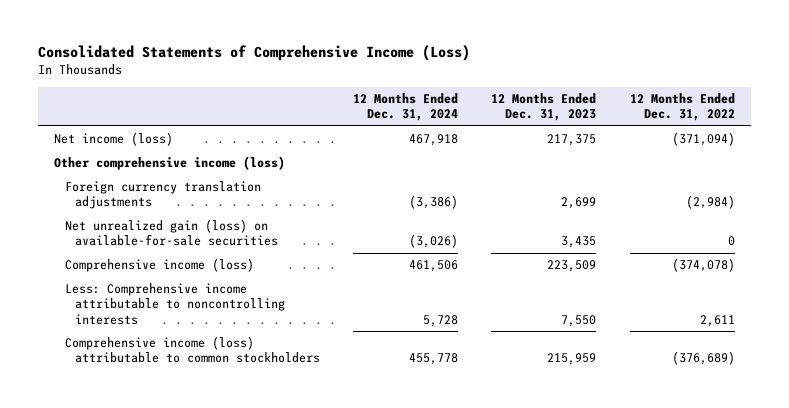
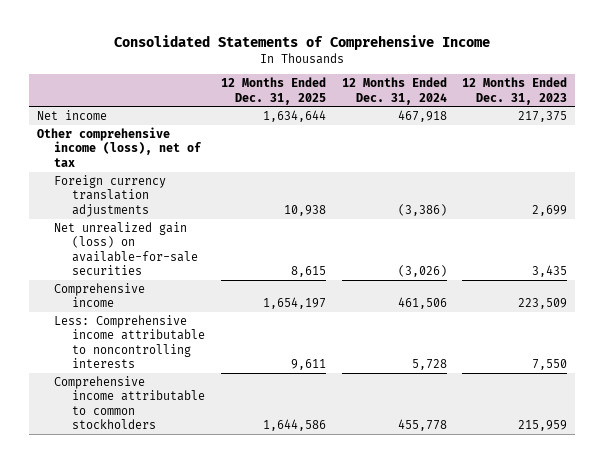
[37,45,470,62] Consolidated Statements of Comprehensive Income (Loss) -> [114,34,491,50] Consolidated Statements of Comprehensive Income
[629,93,735,122] 12 Months Ended Dec. 31, 2022 -> none
none -> [220,77,326,105] 12 Months Ended Dec. 31, 2025
[54,132,174,147] Net income (loss) -> [36,109,107,120] Net income
[54,156,286,171] Other comprehensive income (loss) -> [36,126,202,167] Other comprehensive income (loss), net of tax
[64,258,254,273] Comprehensive income (loss) -> [54,282,146,308] Comprehensive income
[64,336,320,364] Comprehensive income (loss) attributable to common stockholders -> [54,375,205,430] Comprehensive income attributable to common stockholders

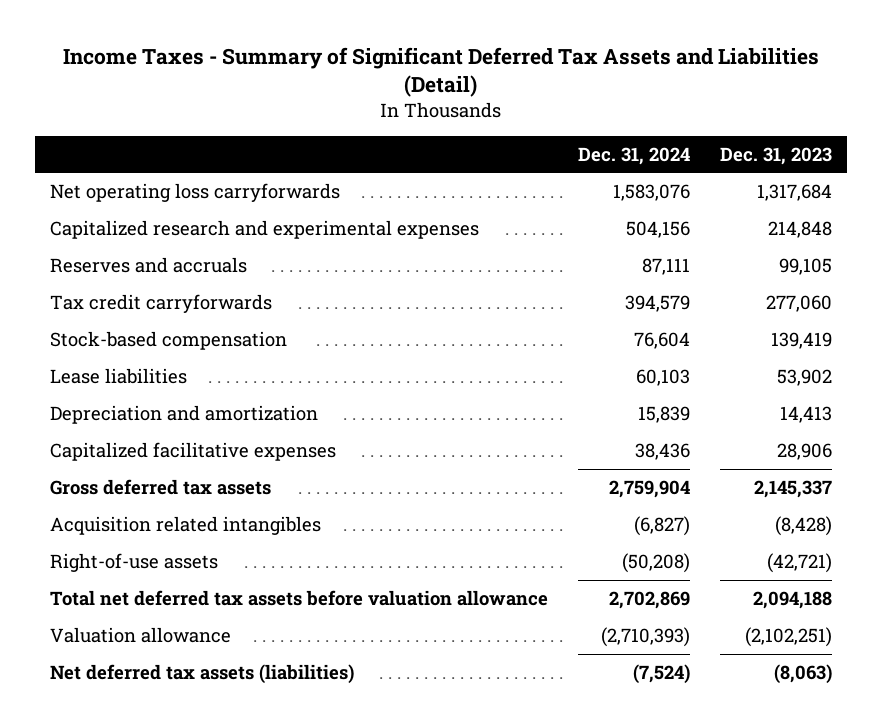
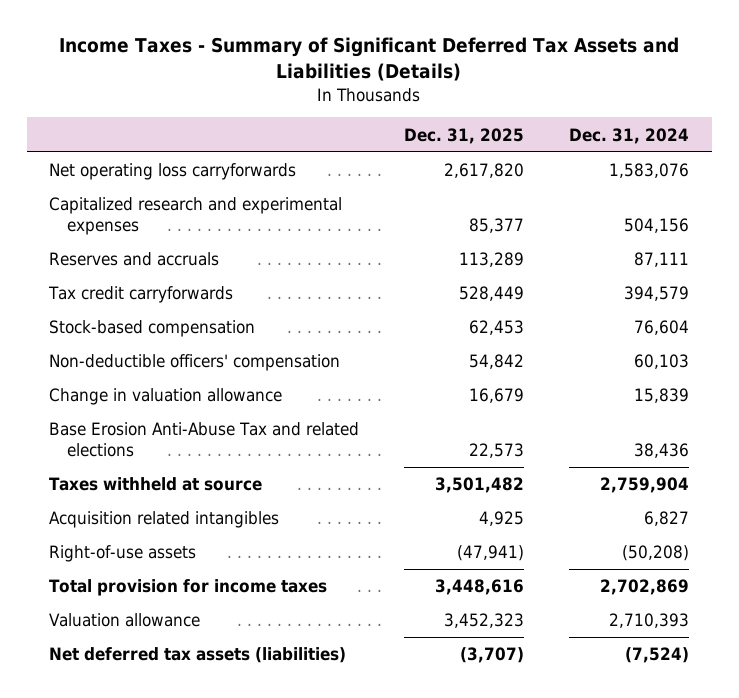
[63,46,820,98] Income Taxes - Summary of Significant Deferred Tax Assets and Liabilities (Detail) -> [59,37,680,82] Income Taxes - Summary of Significant Deferred Tax Assets and Liabilities (Details)
[720,146,833,165] Dec. 31, 2023 -> none
none -> [404,127,525,144] Dec. 31, 2025
[50,367,188,384] Lease liabilities -> [49,354,341,372] Non-deductible officers' compensation
[50,404,319,424] Depreciation and amortization -> [49,388,283,406] Change in valuation allowance
[50,441,337,461] Capitalized facilitative expenses -> [49,422,360,458] Base Erosion Anti-Abuse Tax and related elections
[50,478,272,495] Gross deferred tax assets -> [49,477,263,492] Taxes withheld at source
[634,515,691,536] (6,827) -> [644,511,690,527] 6,827
[50,589,549,606] Total net deferred tax assets before valuation allowance -> [49,579,328,597] Total provision for income taxes
[601,626,691,647] (2,710,393) -> [609,613,690,629] 2,710,393

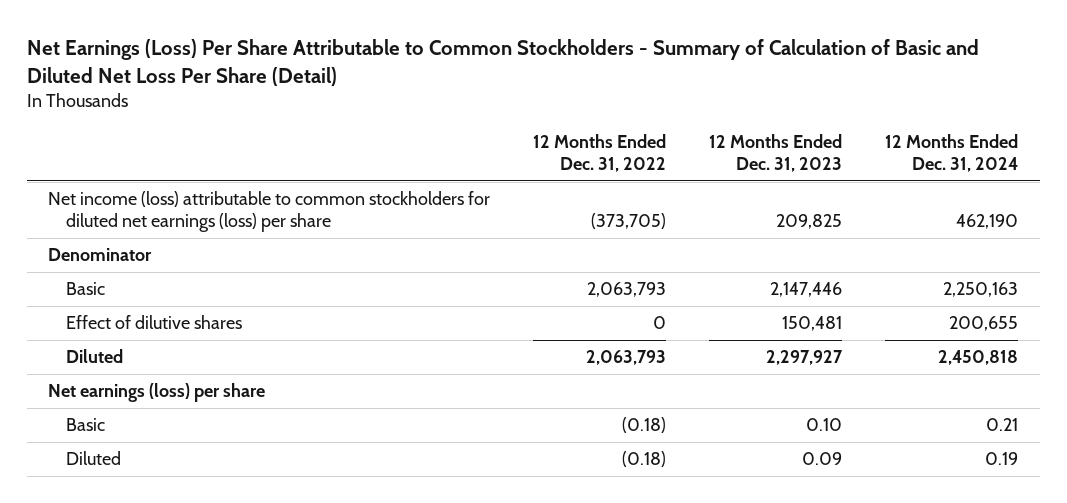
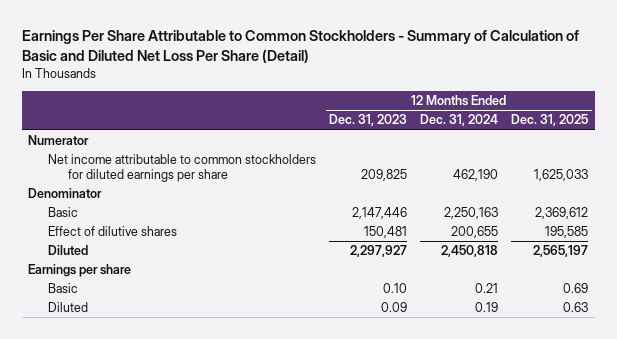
[27,38,980,86] Net Earnings (Loss) Per Share Attributable to Common Stockholders - Summary of Calculation of Basic and Diluted Net Loss Per Share (Detail) -> [21,30,579,63] Earnings Per Share Attributable to Common Stockholders - Summary of Calculation of Basic and Diluted Net Loss Per Share (Detail)
[533,134,667,173] 12 Months Ended Dec. 31, 2022 -> none
none -> [511,114,589,127] Dec. 31, 2025
none -> [28,135,90,146] Numerator
[48,191,491,233] Net income (loss) attributable to common stockholders for diluted net earnings (loss) per share -> [48,154,317,182] Net income attributable to common stockholders for diluted earnings per share
[48,383,266,403] Net earnings (loss) per share -> [28,264,132,278] Earnings per share

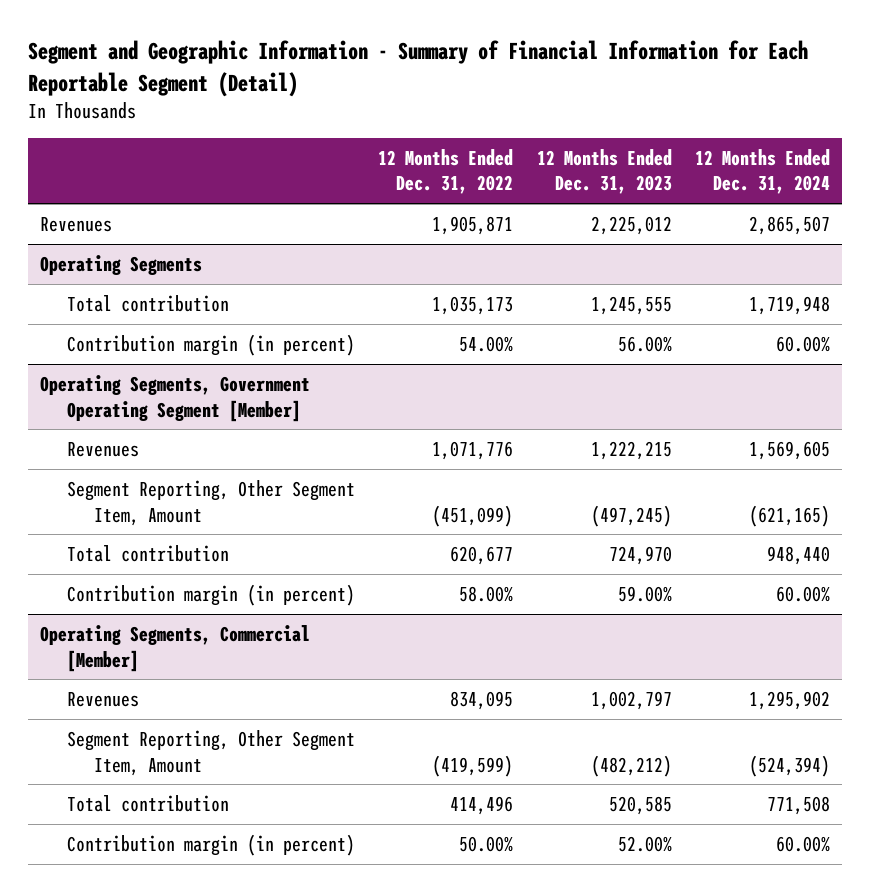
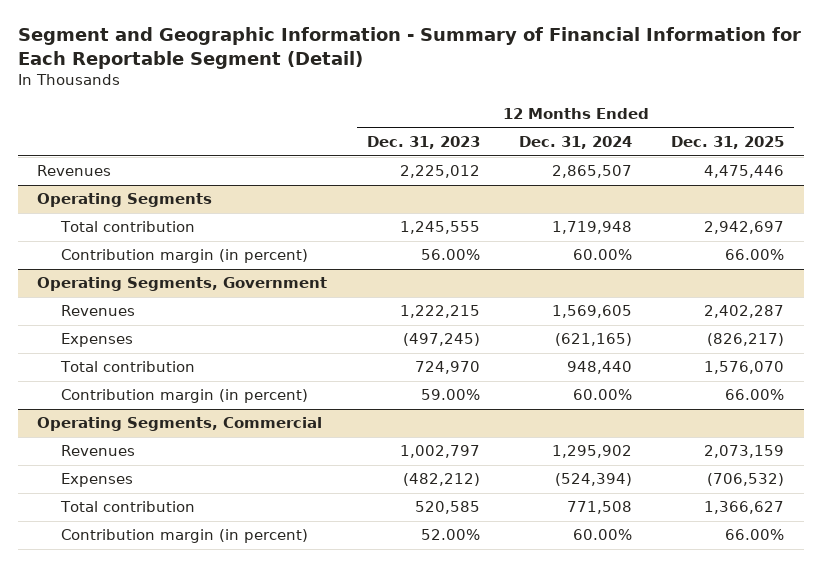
[378,148,514,195] 12 Months Ended Dec. 31, 2022 -> none
none -> [671,136,785,150] Dec. 31, 2025
[39,374,310,422] Operating Segments, Government Operating Segment [Member] -> [37,277,328,292] Operating Segments, Government
[67,479,356,526] Segment Reporting, Other Segment Item, Amount -> [60,333,133,348] Expenses
[39,624,310,672] Operating Segments, Commercial [Member] -> [37,417,323,432] Operating Segments, Commercial
[67,729,356,776] Segment Reporting, Other Segment Item, Amount -> [60,473,133,488] Expenses

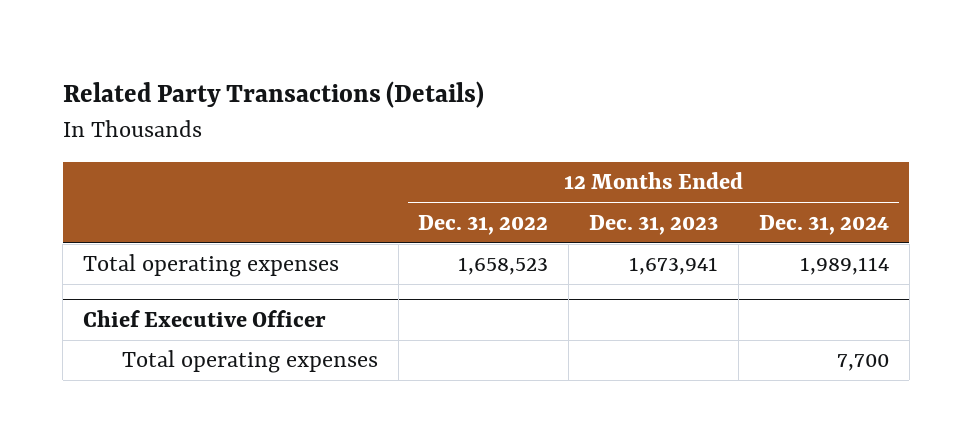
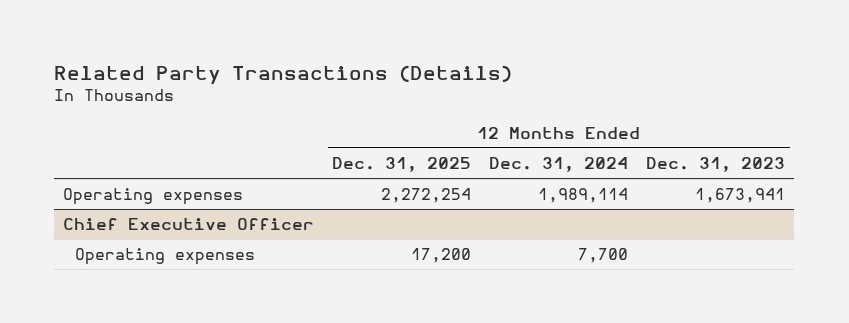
[418,214,549,235] Dec. 31, 2022 -> none
none -> [332,157,472,173] Dec. 31, 2025
[83,254,340,278] Total operating expenses -> [63,188,244,206] Operating expenses
[121,350,378,374] Total operating expenses -> [74,248,255,266] Operating expenses

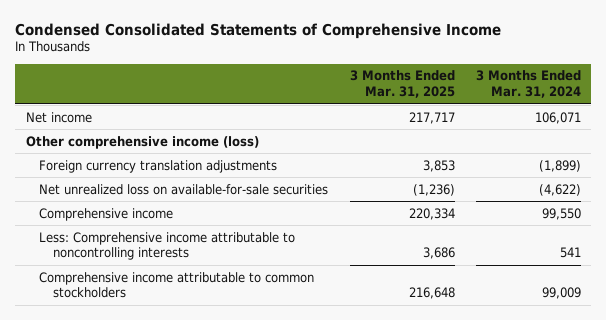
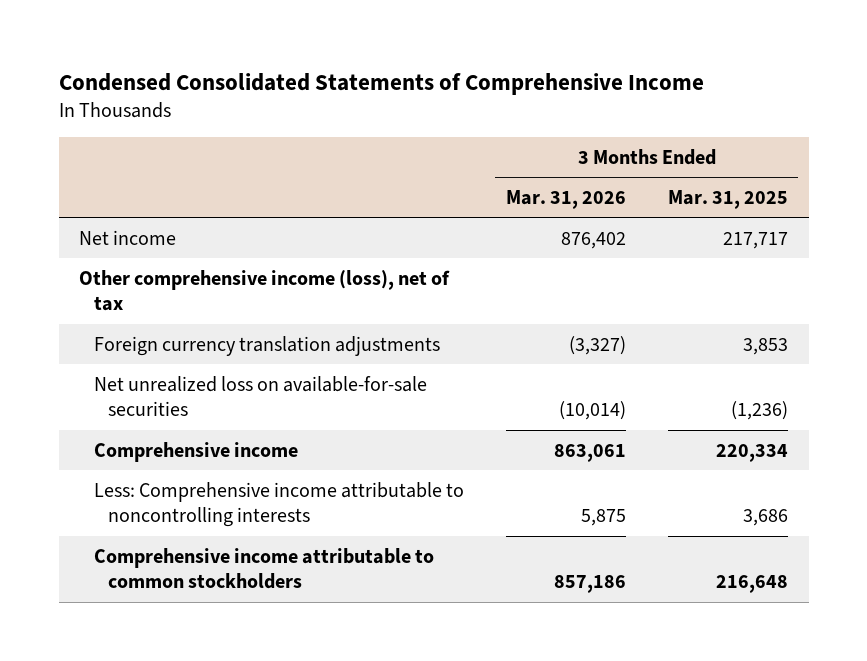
[475,70,581,99] 3 Months Ended Mar. 31, 2024 -> none
none -> [505,189,626,209] Mar. 31, 2026
[25,135,259,149] Other comprehensive income (loss) -> [79,269,451,311] Other comprehensive income (loss), net of tax

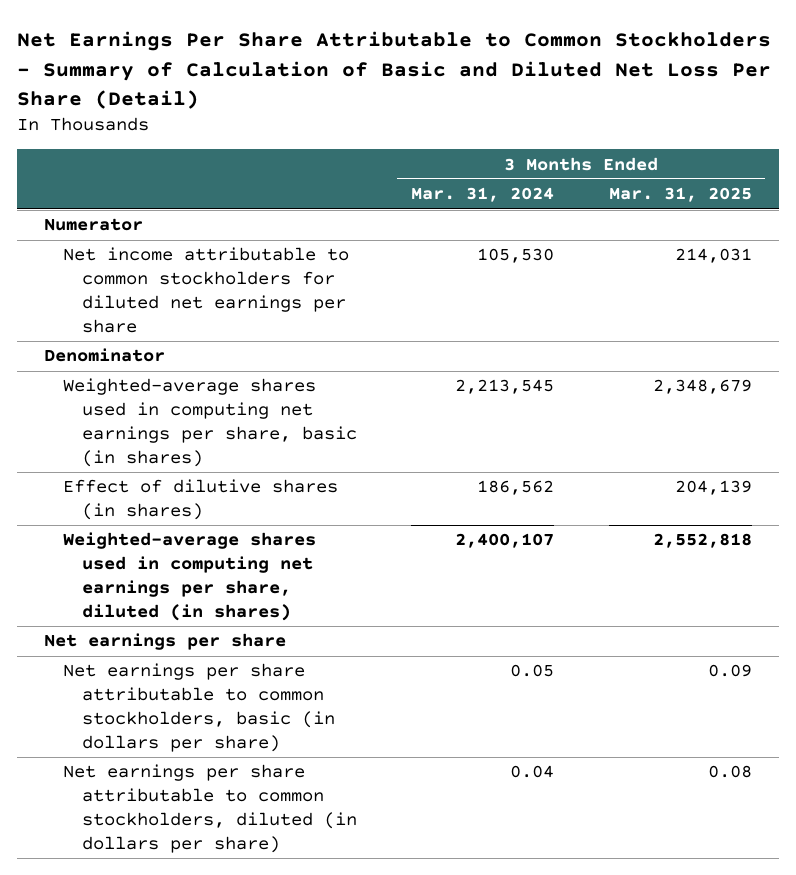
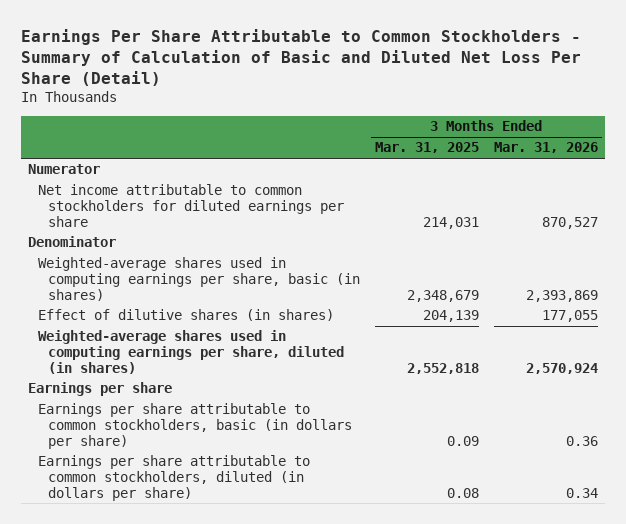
[16,31,771,109] Net Earnings Per Share Attributable to Common Stockholders - Summary of Calculation of Basic and Diluted Net Loss Per Share (Detail) -> [20,28,581,87] Earnings Per Share Attributable to Common Stockholders - Summary of Calculation of Basic and Diluted Net Loss Per Share (Detail)
[411,187,555,203] Mar. 31, 2024 -> none
none -> [493,142,598,154] Mar. 31, 2026
[62,247,349,333] Net income attributable to common stockholders for diluted net earnings per share -> [38,184,344,227] Net income attributable to common stockholders for diluted earnings per share
[62,378,357,467] Weighted-average shares used in computing net earnings per share, basic (in shares) -> [38,257,360,301] Weighted-average shares used in computing earnings per share, basic (in shares)
[62,532,316,621] Weighted-average shares used in computing net earnings per share, diluted (in shares) -> [38,330,344,374] Weighted-average shares used in computing earnings per share, diluted (in shares)
[44,633,287,651] Net earnings per share -> [28,382,173,397] Earnings per share
[62,663,335,752] Net earnings per share attributable to common stockholders, basic (in dollars per share) -> [38,403,352,449] Earnings per share attributable to common stockholders, basic (in dollars per share)
[62,764,357,853] Net earnings per share attributable to common stockholders, diluted (in dollars per share) -> [38,455,311,501] Earnings per share attributable to common stockholders, diluted (in dollars per share)

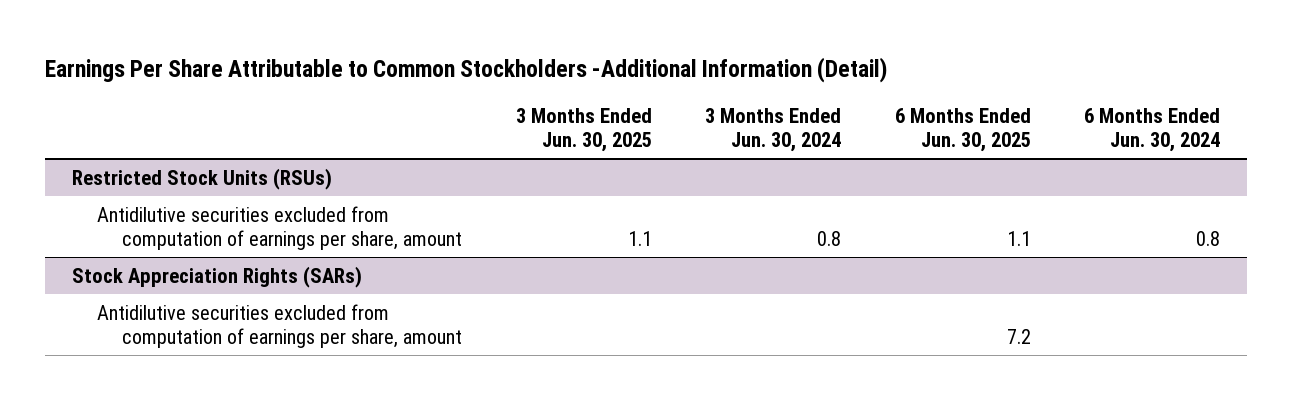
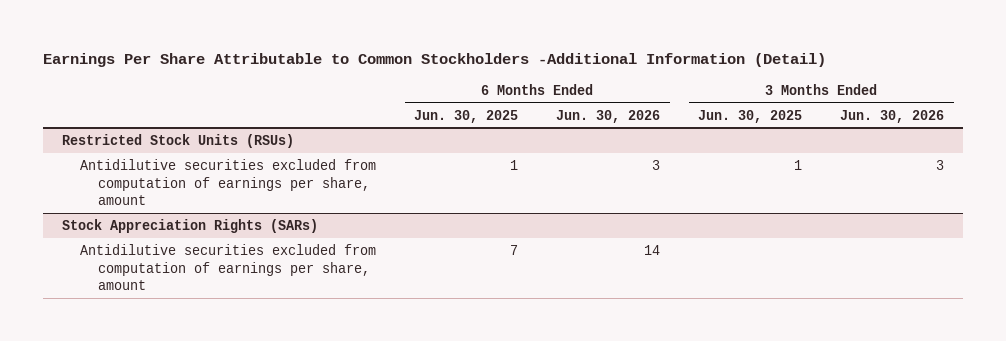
[705,107,842,152] 3 Months Ended Jun. 30, 2024 -> none
[1084,107,1221,152] 6 Months Ended Jun. 30, 2024 -> none
none -> [556,109,661,123] Jun. 30, 2026
none -> [840,109,945,123] Jun. 30, 2026
[627,230,652,246] 1.1 -> [794,159,803,170] 1
[1006,230,1031,246] 1.1 -> [510,159,519,170] 1
[1006,328,1031,344] 7.2 -> [510,244,519,255] 7

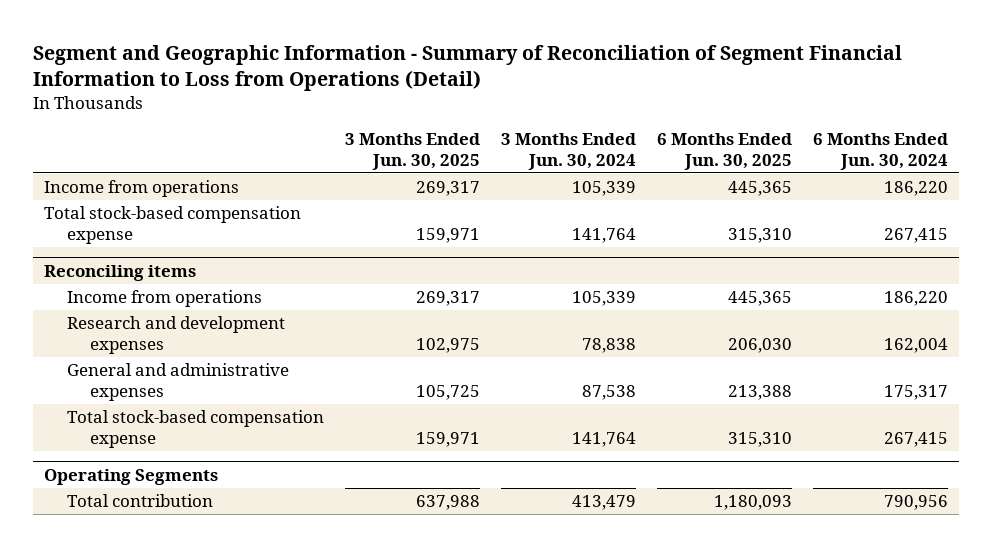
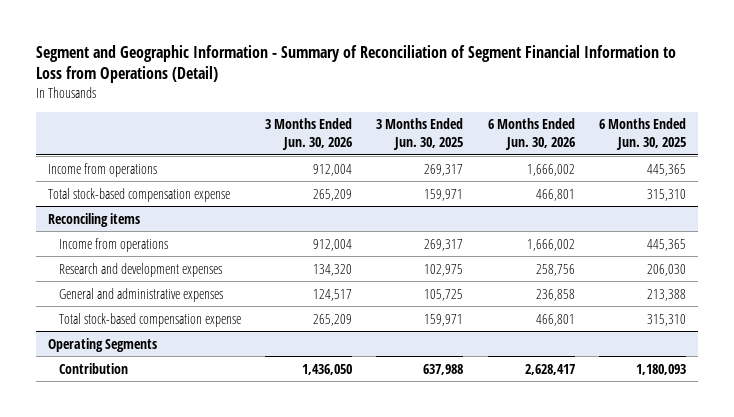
[500,133,636,171] 3 Months Ended Jun. 30, 2024 -> none
[813,133,949,171] 6 Months Ended Jun. 30, 2024 -> none
none -> [264,118,352,151] 3 Months Ended Jun. 30, 2026
none -> [487,118,575,151] 6 Months Ended Jun. 30, 2026
[66,494,213,508] Total contribution -> [58,362,128,374] Contribution

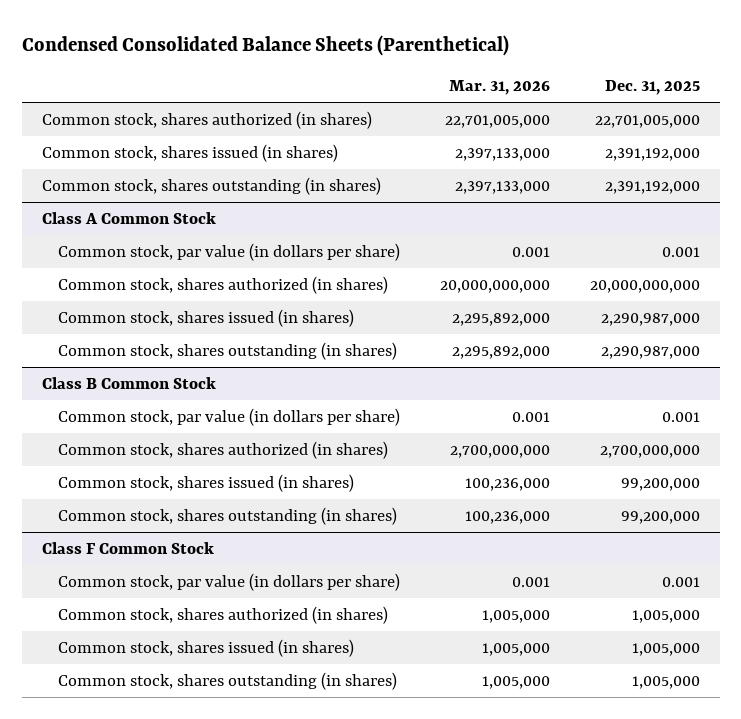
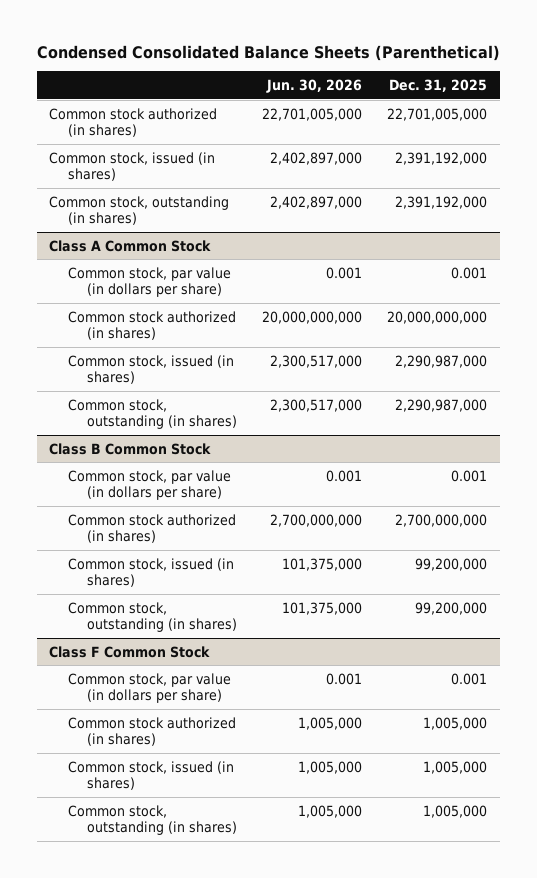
[449,80,551,96] Mar. 31, 2026 -> none
none -> [266,79,363,94] Jun. 30, 2026
[41,110,372,129] Common stock, shares authorized (in shares) -> [49,107,218,137] Common stock authorized (in shares)
[41,143,338,162] Common stock, shares issued (in shares) -> [49,151,216,181] Common stock, issued (in shares)
[41,176,381,195] Common stock, shares outstanding (in shares) -> [49,195,230,225] Common stock, outstanding (in shares)
[58,275,389,294] Common stock, shares authorized (in shares) -> [68,310,237,340] Common stock authorized (in shares)
[58,308,355,327] Common stock, shares issued (in shares) -> [68,354,235,384] Common stock, issued (in shares)
[58,341,398,360] Common stock, shares outstanding (in shares) -> [68,398,237,429] Common stock, outstanding (in shares)
[58,440,389,459] Common stock, shares authorized (in shares) -> [68,513,237,543] Common stock authorized (in shares)
[58,473,355,492] Common stock, shares issued (in shares) -> [68,557,235,587] Common stock, issued (in shares)
[58,506,398,525] Common stock, shares outstanding (in shares) -> [68,601,237,632] Common stock, outstanding (in shares)
[58,605,389,624] Common stock, shares authorized (in shares) -> [68,716,237,746] Common stock authorized (in shares)
[58,638,355,657] Common stock, shares issued (in shares) -> [68,760,235,790] Common stock, issued (in shares)
[58,671,398,690] Common stock, shares outstanding (in shares) -> [68,804,237,835] Common stock, outstanding (in shares)

